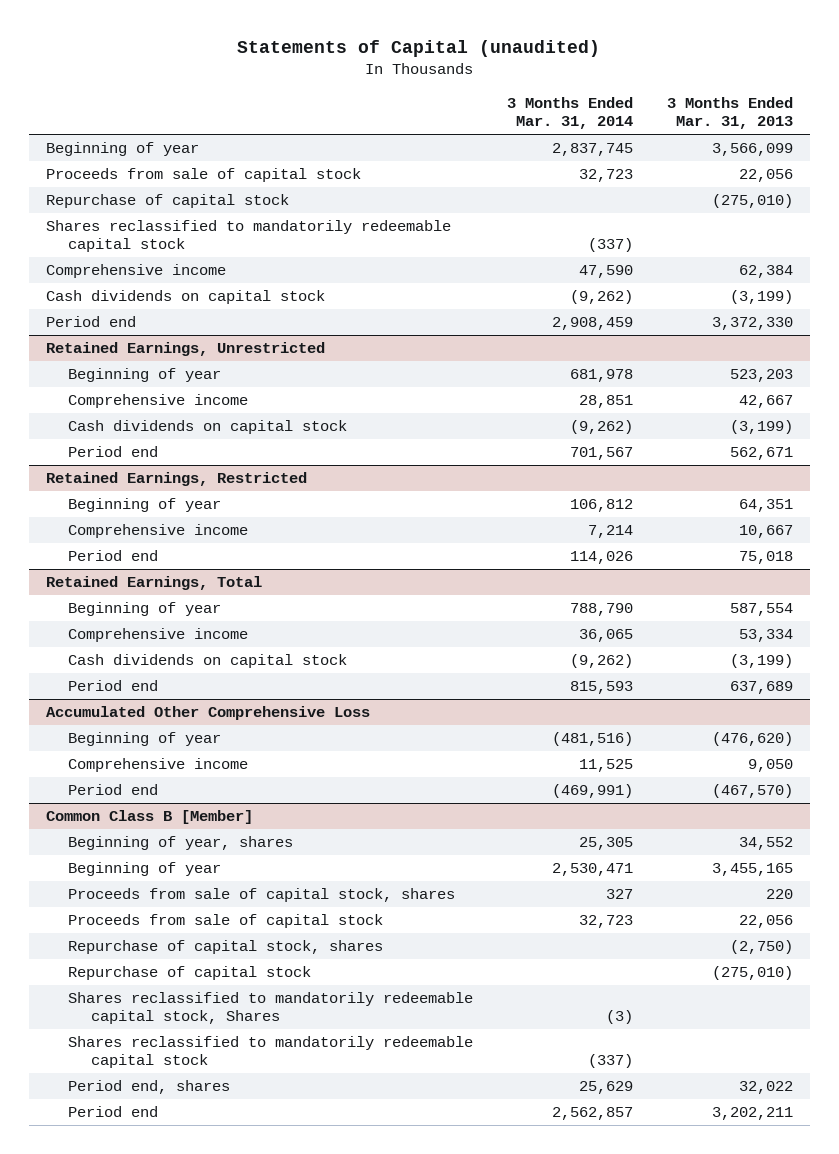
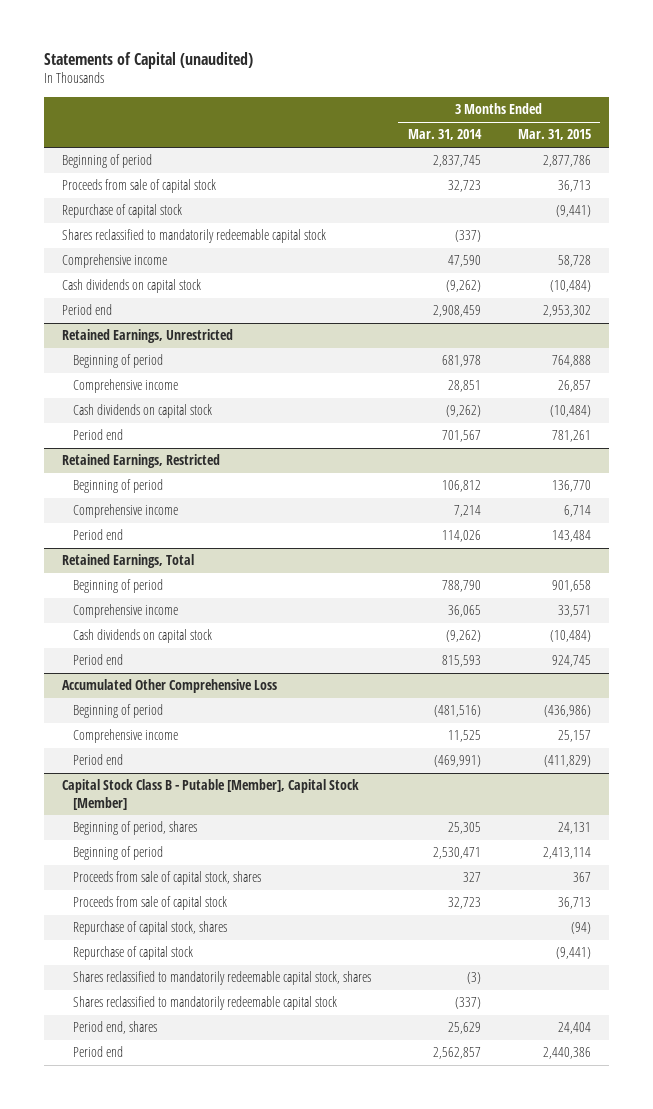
[666,97,793,130] 3 Months Ended Mar. 31, 2013 -> none
none -> [517,129,591,141] Mar. 31, 2015
[45,142,199,157] Beginning of year -> [62,154,153,169] Beginning of period
[68,368,222,383] Beginning of year -> [72,354,163,369] Beginning of period
[68,498,222,513] Beginning of year -> [72,479,163,494] Beginning of period
[68,602,222,617] Beginning of year -> [72,579,163,594] Beginning of period
[68,732,222,747] Beginning of year -> [72,704,163,719] Beginning of period
[45,810,253,825] Common Class B [Member] -> none
none -> [62,779,360,810] Capital Stock Class B - Putable [Member], Capital Stock [Member]
[68,836,294,851] Beginning of year, shares -> [72,821,197,836] Beginning of period, shares
[68,862,222,877] Beginning of year -> [72,846,163,861] Beginning of period
[68,992,474,1025] Shares reclassified to mandatorily redeemable capital stock, Shares -> [72,971,371,986] Shares reclassified to mandatorily redeemable capital stock, shares

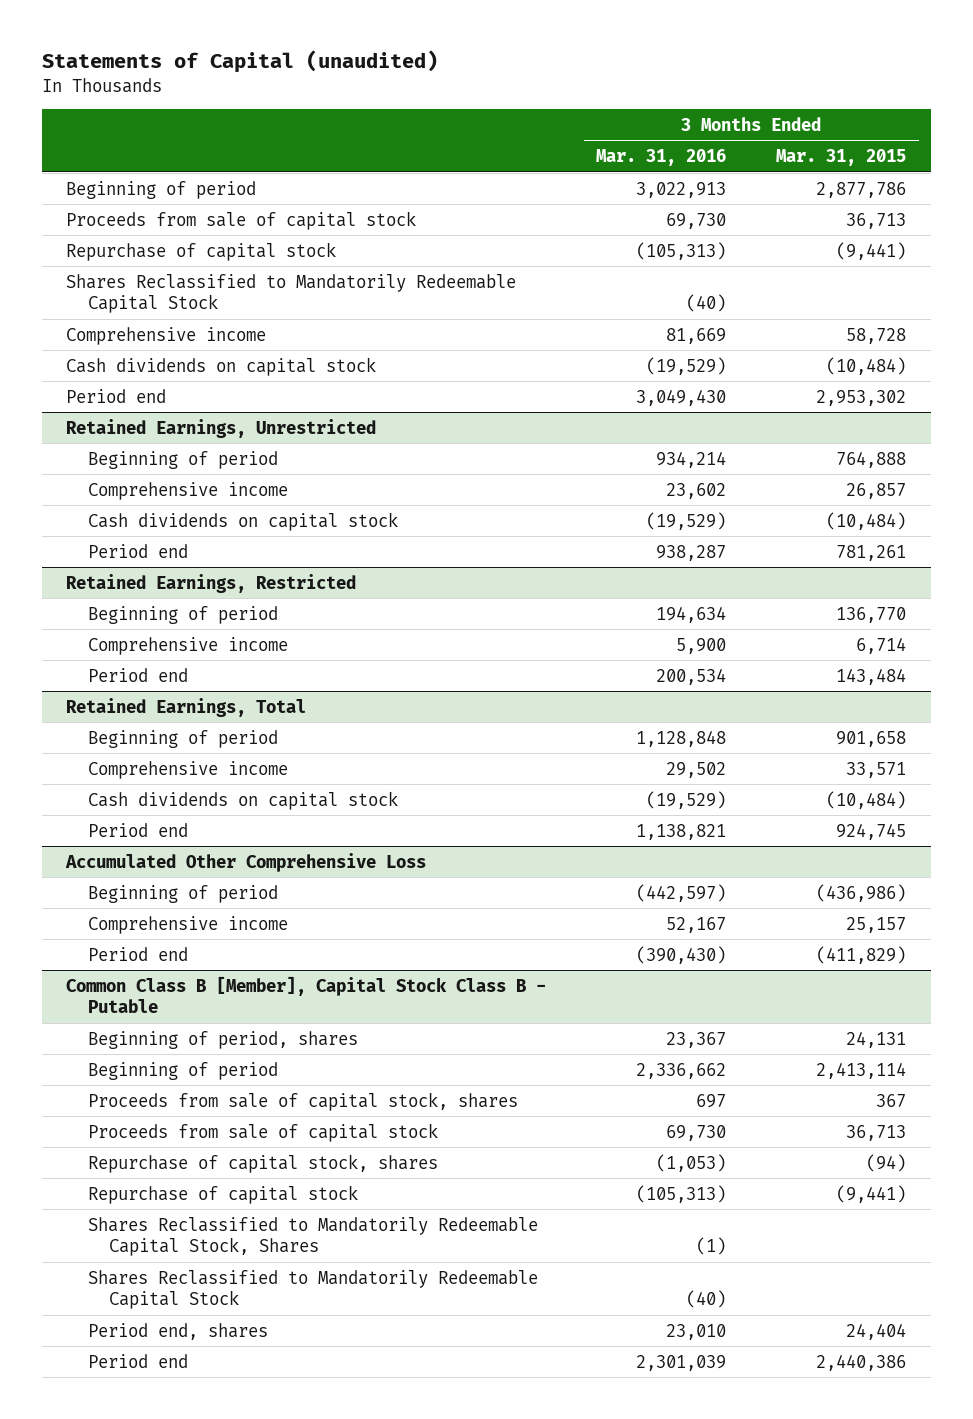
[407,129,482,141] Mar. 31, 2014 -> none
none -> [596,148,727,166] Mar. 31, 2016
[62,229,327,244] Shares reclassified to mandatorily redeemable capital stock -> [66,273,517,314] Shares Reclassified to Mandatorily Redeemable Capital Stock
[62,779,360,810] Capital Stock Class B - Putable [Member], Capital Stock [Member] -> [66,975,547,1014] Common Class B [Member], Capital Stock Class B - Putable
[72,971,371,986] Shares reclassified to mandatorily redeemable capital stock, shares -> [87,1216,538,1257] Shares Reclassified to Mandatorily Redeemable Capital Stock, Shares
[72,996,337,1011] Shares reclassified to mandatorily redeemable capital stock -> [87,1269,538,1310] Shares Reclassified to Mandatorily Redeemable Capital Stock

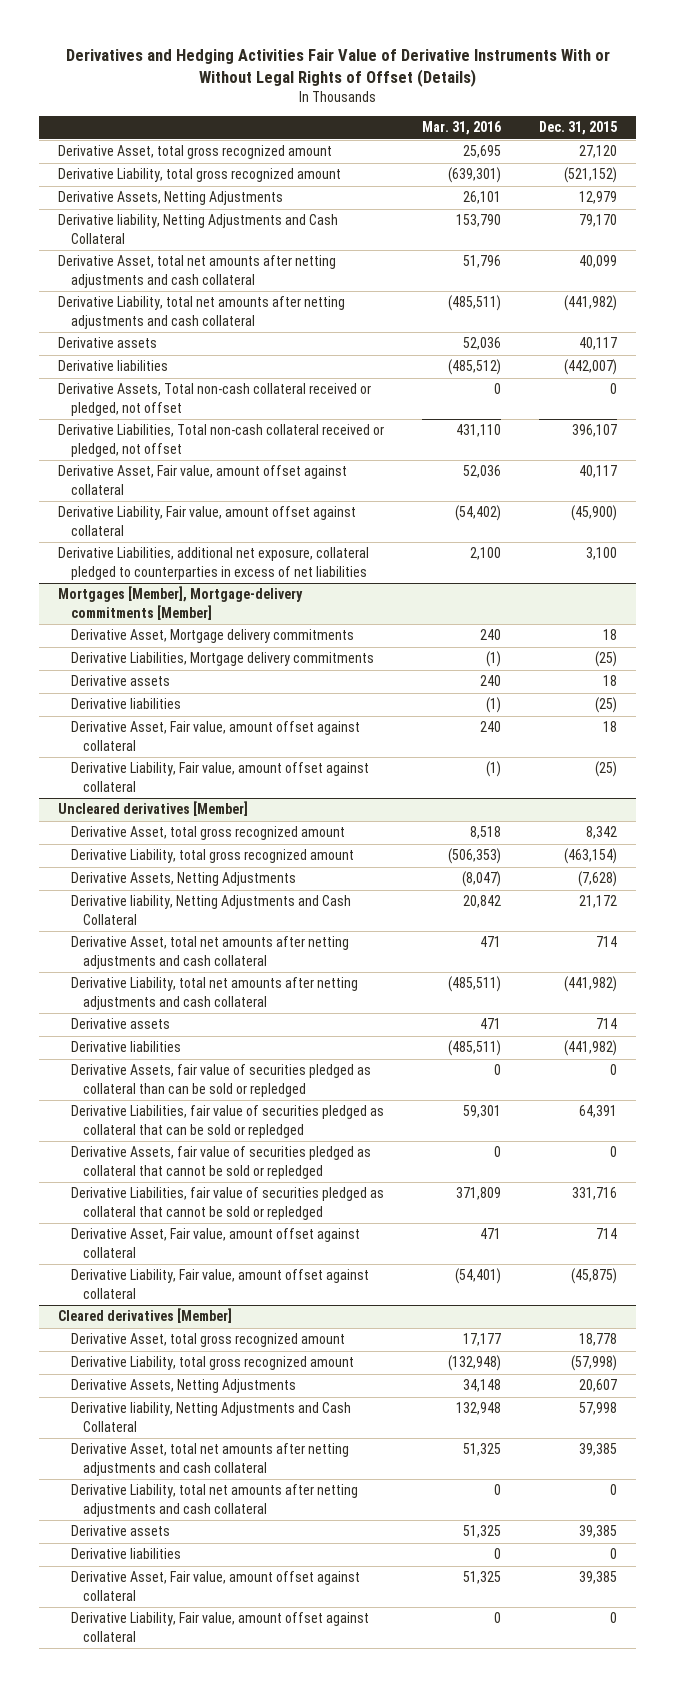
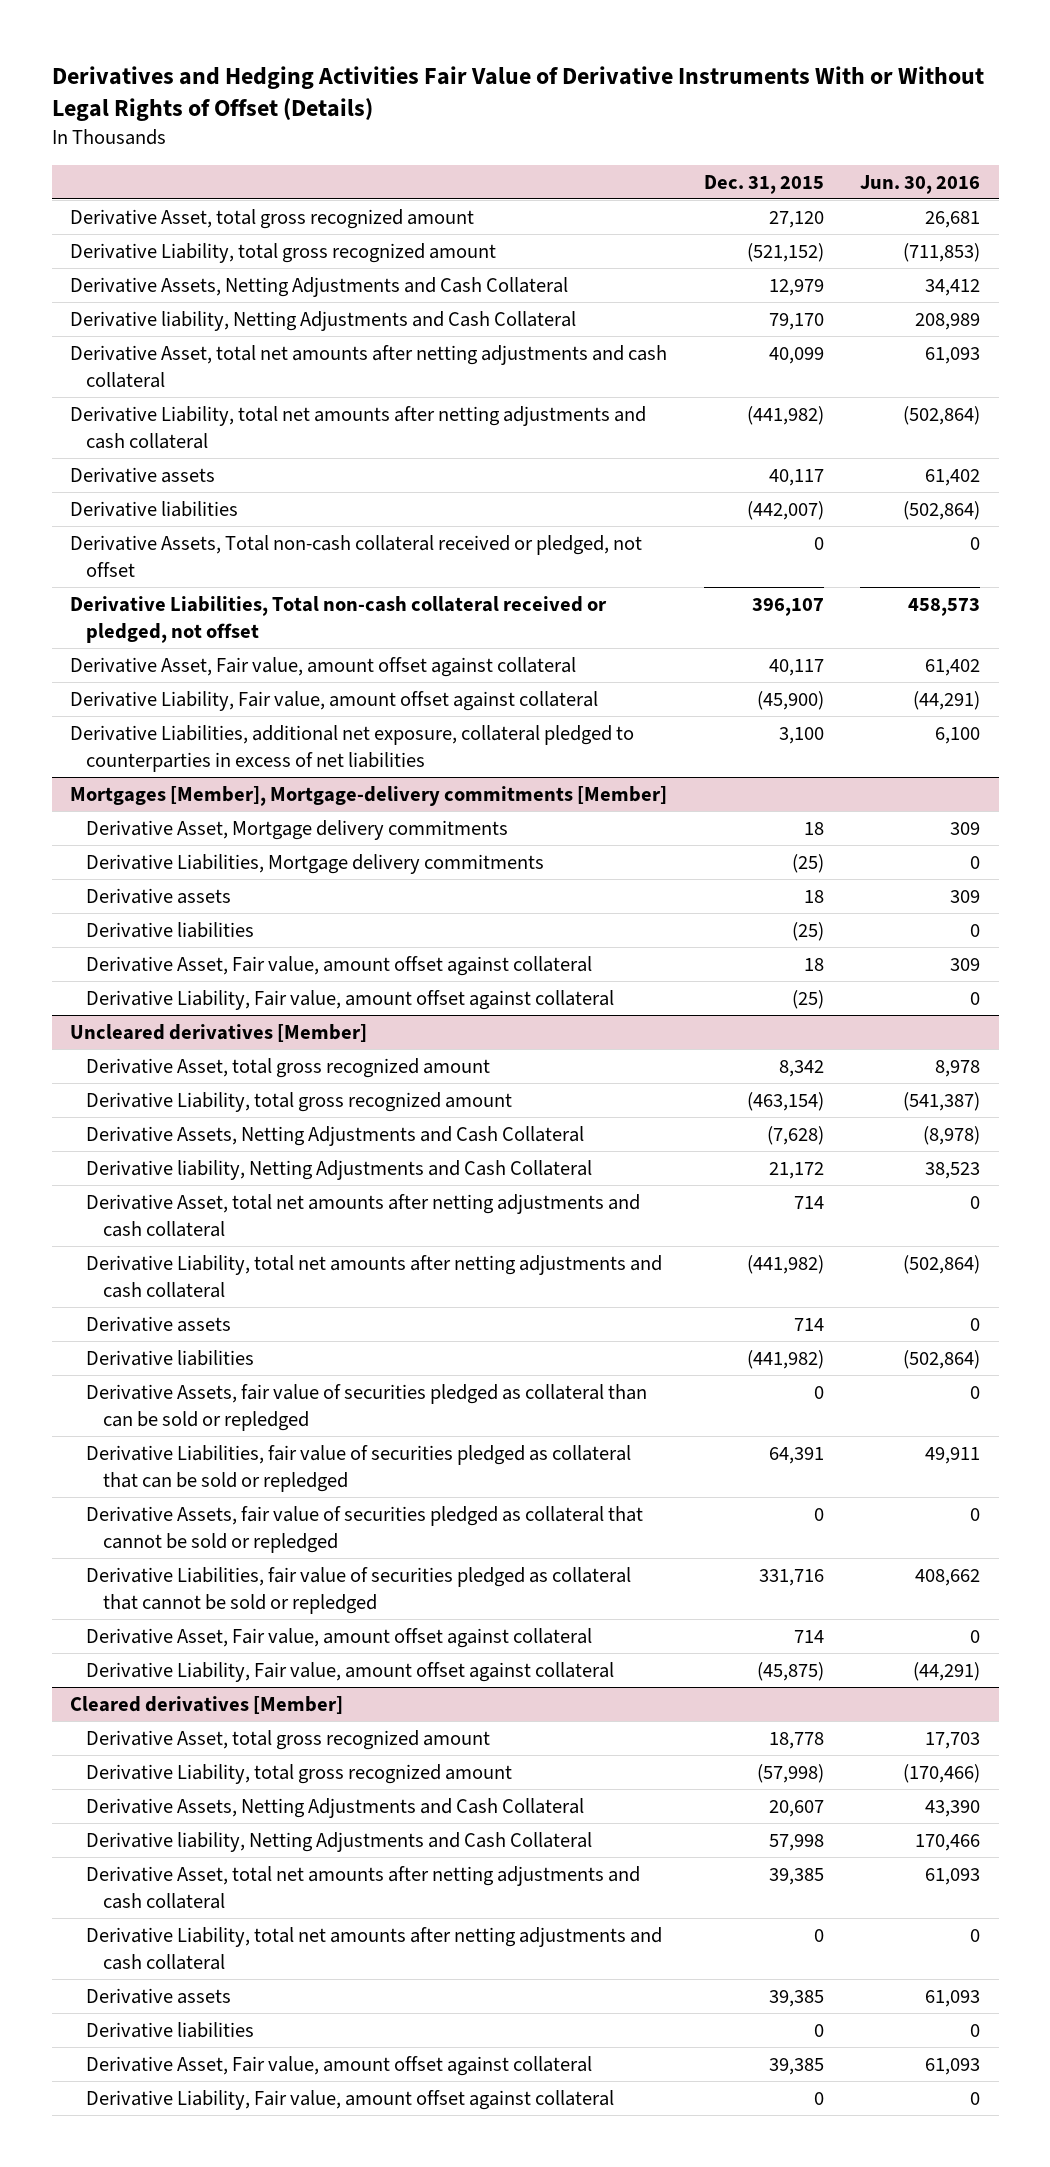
[422,121,502,136] Mar. 31, 2016 -> none
none -> [860,174,981,194] Jun. 30, 2016
[57,191,283,206] Derivative Assets, Netting Adjustments -> [70,276,569,297] Derivative Assets, Netting Adjustments and Cash Collateral
[70,872,296,887] Derivative Assets, Netting Adjustments -> [86,1125,585,1146] Derivative Assets, Netting Adjustments and Cash Collateral
[70,1379,296,1394] Derivative Assets, Netting Adjustments -> [86,1797,585,1818] Derivative Assets, Netting Adjustments and Cash Collateral

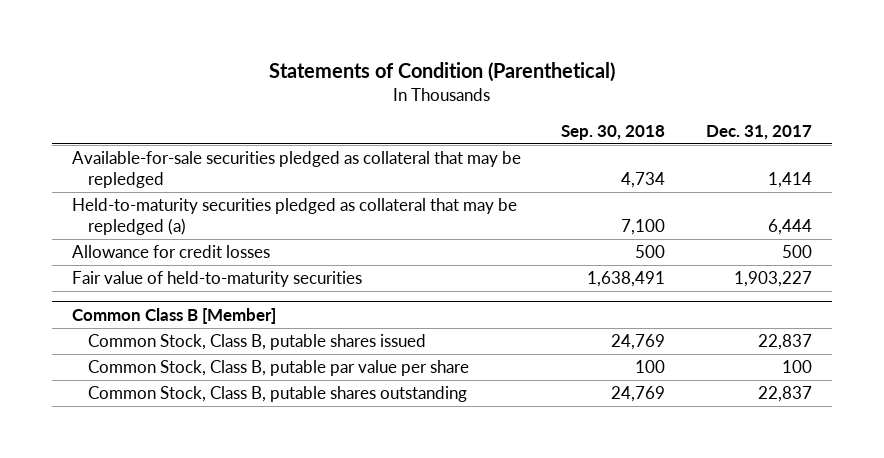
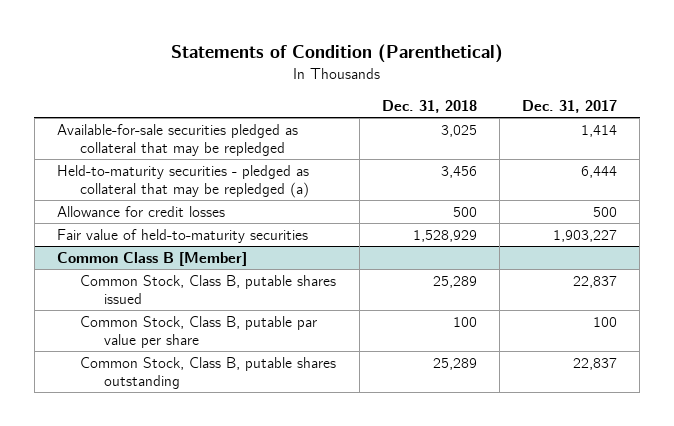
[561,124,666,140] Sep. 30, 2018 -> none
none -> [381,99,477,113] Dec. 31, 2018
[72,198,518,236] Held-to-maturity securities pledged as collateral that may be repledged (a) -> [57,164,310,198] Held-to-maturity securities - pledged as collateral that may be repledged (a)

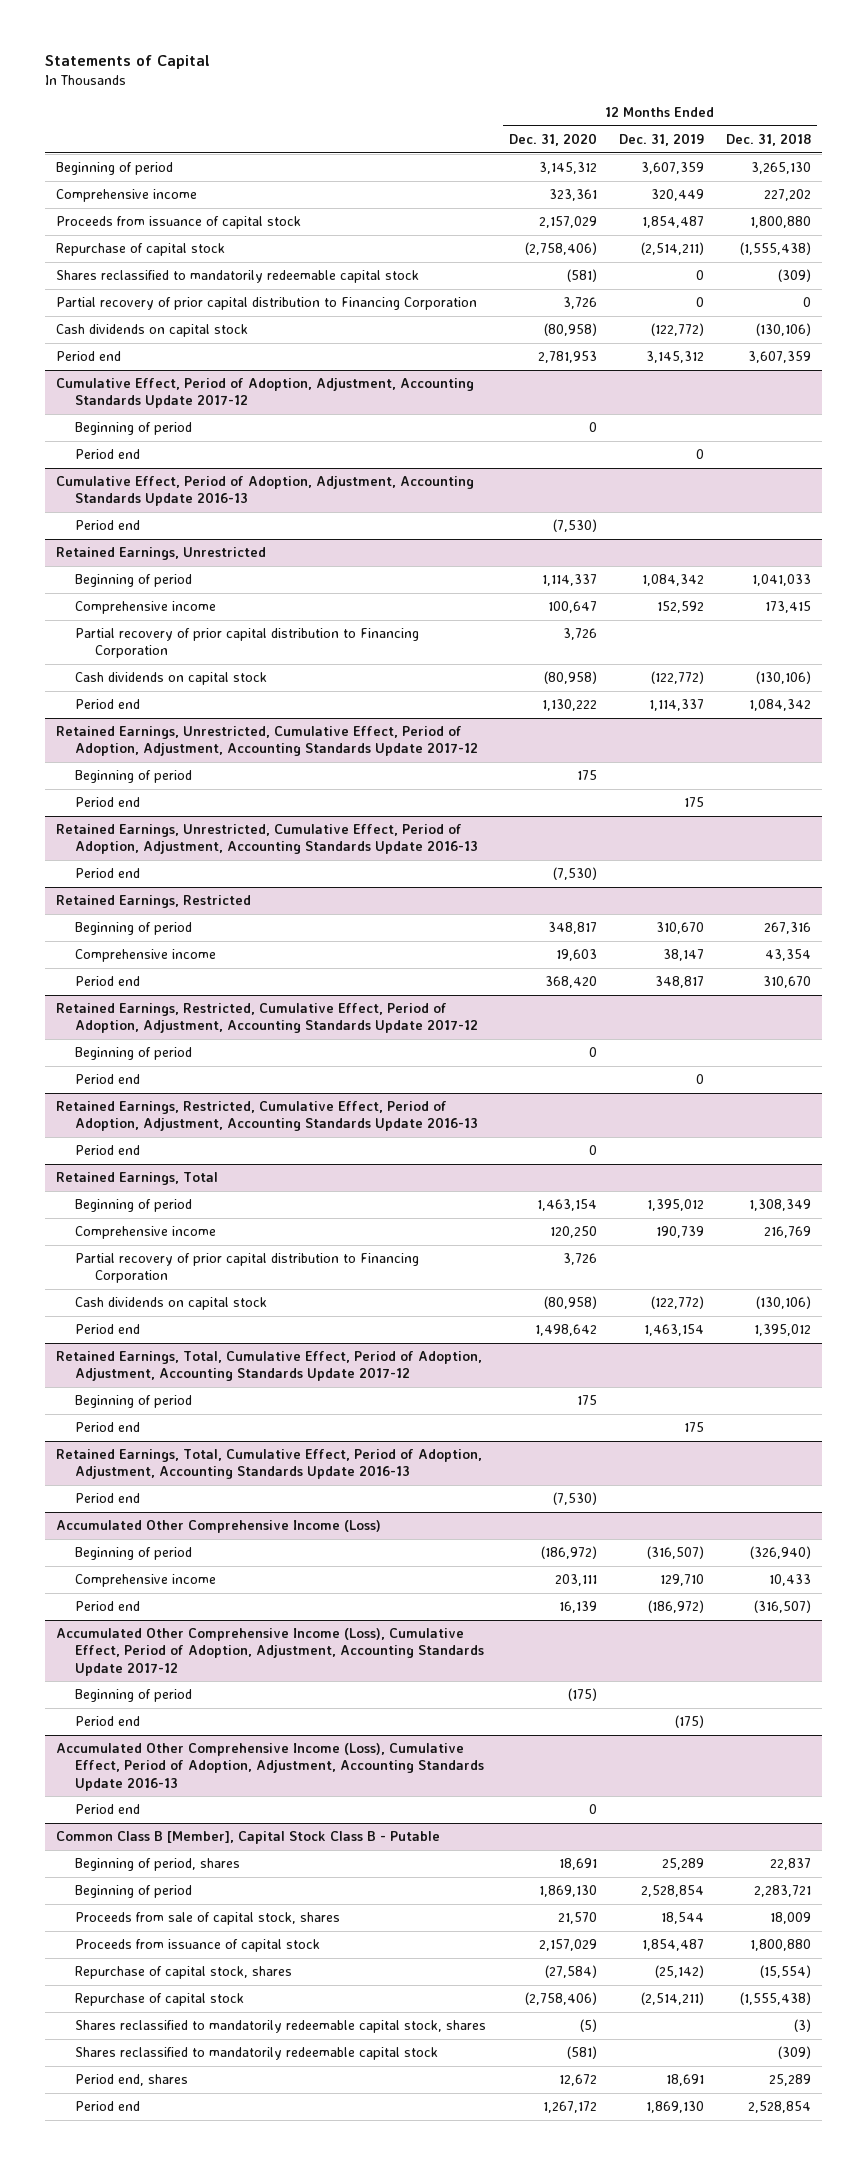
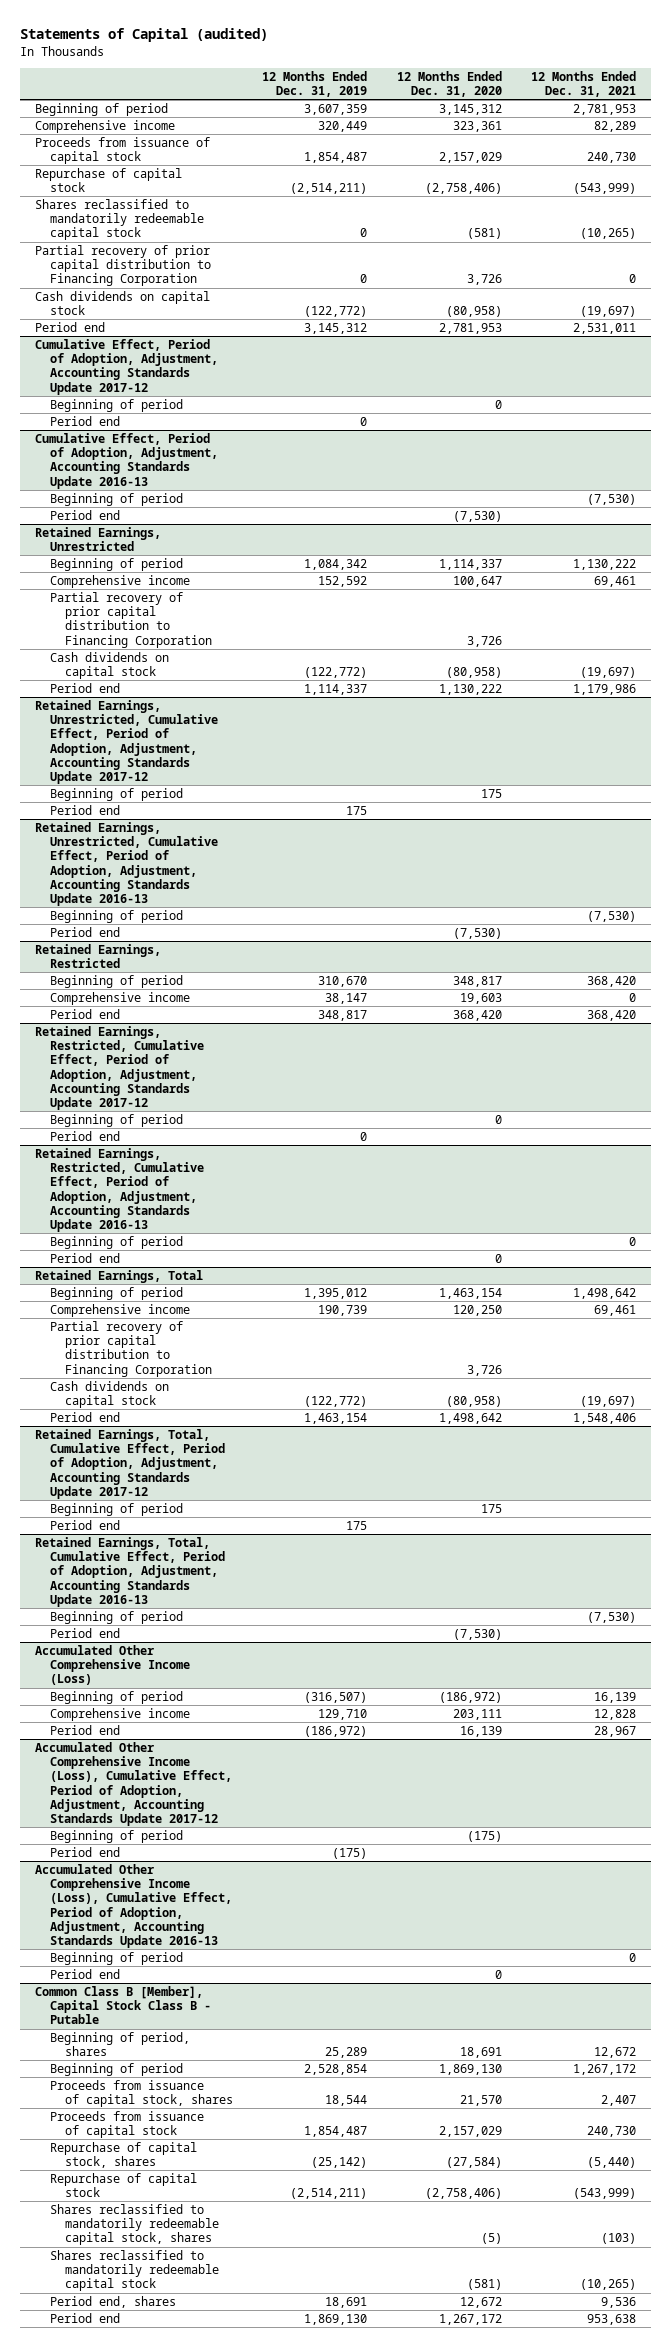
[44,55,210,70] Statements of Capital -> [20,28,269,43] Statements of Capital (audited)
[726,133,812,147] Dec. 31, 2018 -> none
none -> [530,70,636,98] 12 Months Ended Dec. 31, 2021
none -> [49,492,183,506] Beginning of period
none -> [49,909,183,923] Beginning of period
none -> [49,1235,183,1249] Beginning of period
none -> [49,1610,183,1624] Beginning of period
none -> [49,1951,183,1965] Beginning of period
[75,1912,341,1926] Proceeds from sale of capital stock, shares -> [49,2079,233,2108] Proceeds from issuance of capital stock, shares

